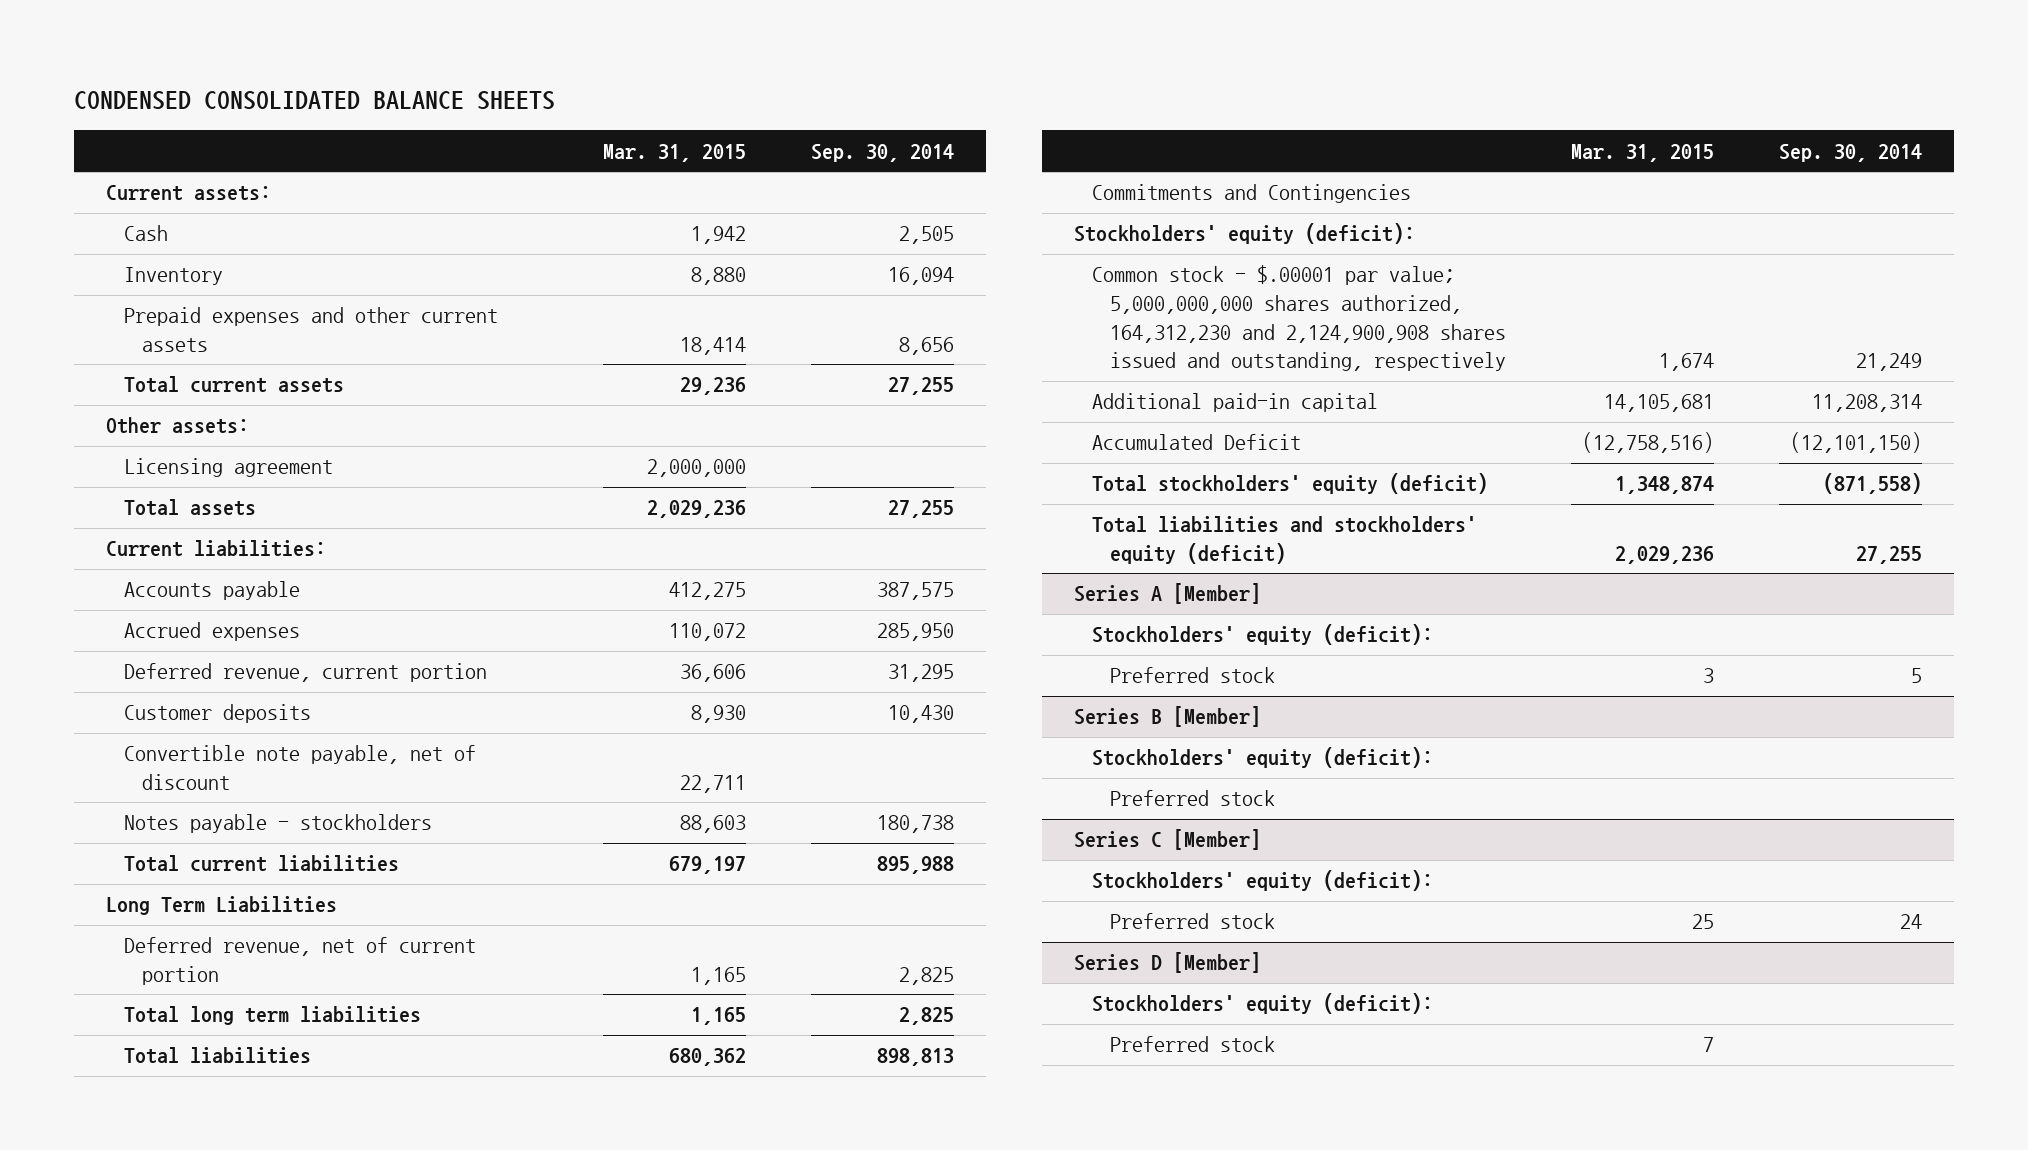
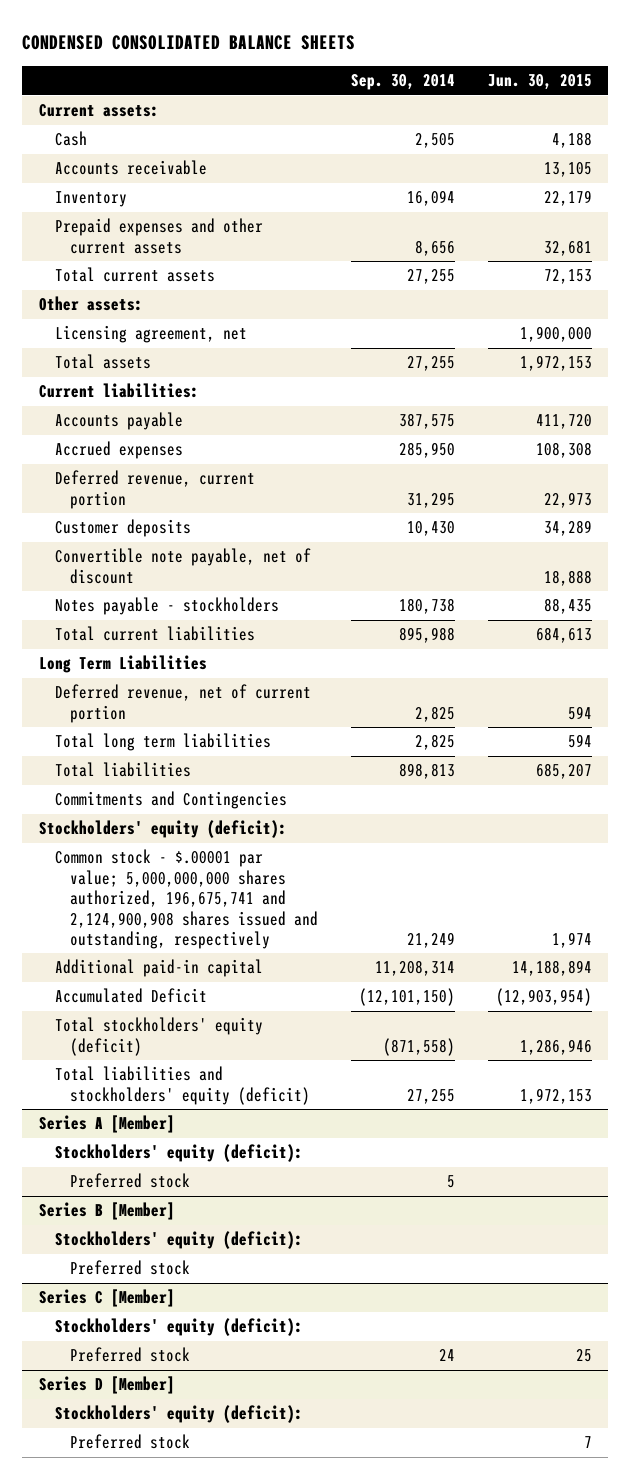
[602,143,746,162] Mar. 31, 2015 -> none
none -> [487,74,592,91] Jun. 30, 2015
none -> [54,160,207,176] Accounts receivable
[123,458,333,478] Licensing agreement -> [54,325,247,344] Licensing agreement, net
[1091,265,1506,372] Common stock - $.00001 par value; 5,000,000,000 shares authorized, 164,312,230 and 2,124,900,908 shares issued and outstanding, respectively -> [54,849,319,950] Common stock - $.00001 par value; 5,000,000,000 shares authorized, 196,675,741 and 2,124,900,908 shares issued and outstanding, respectively

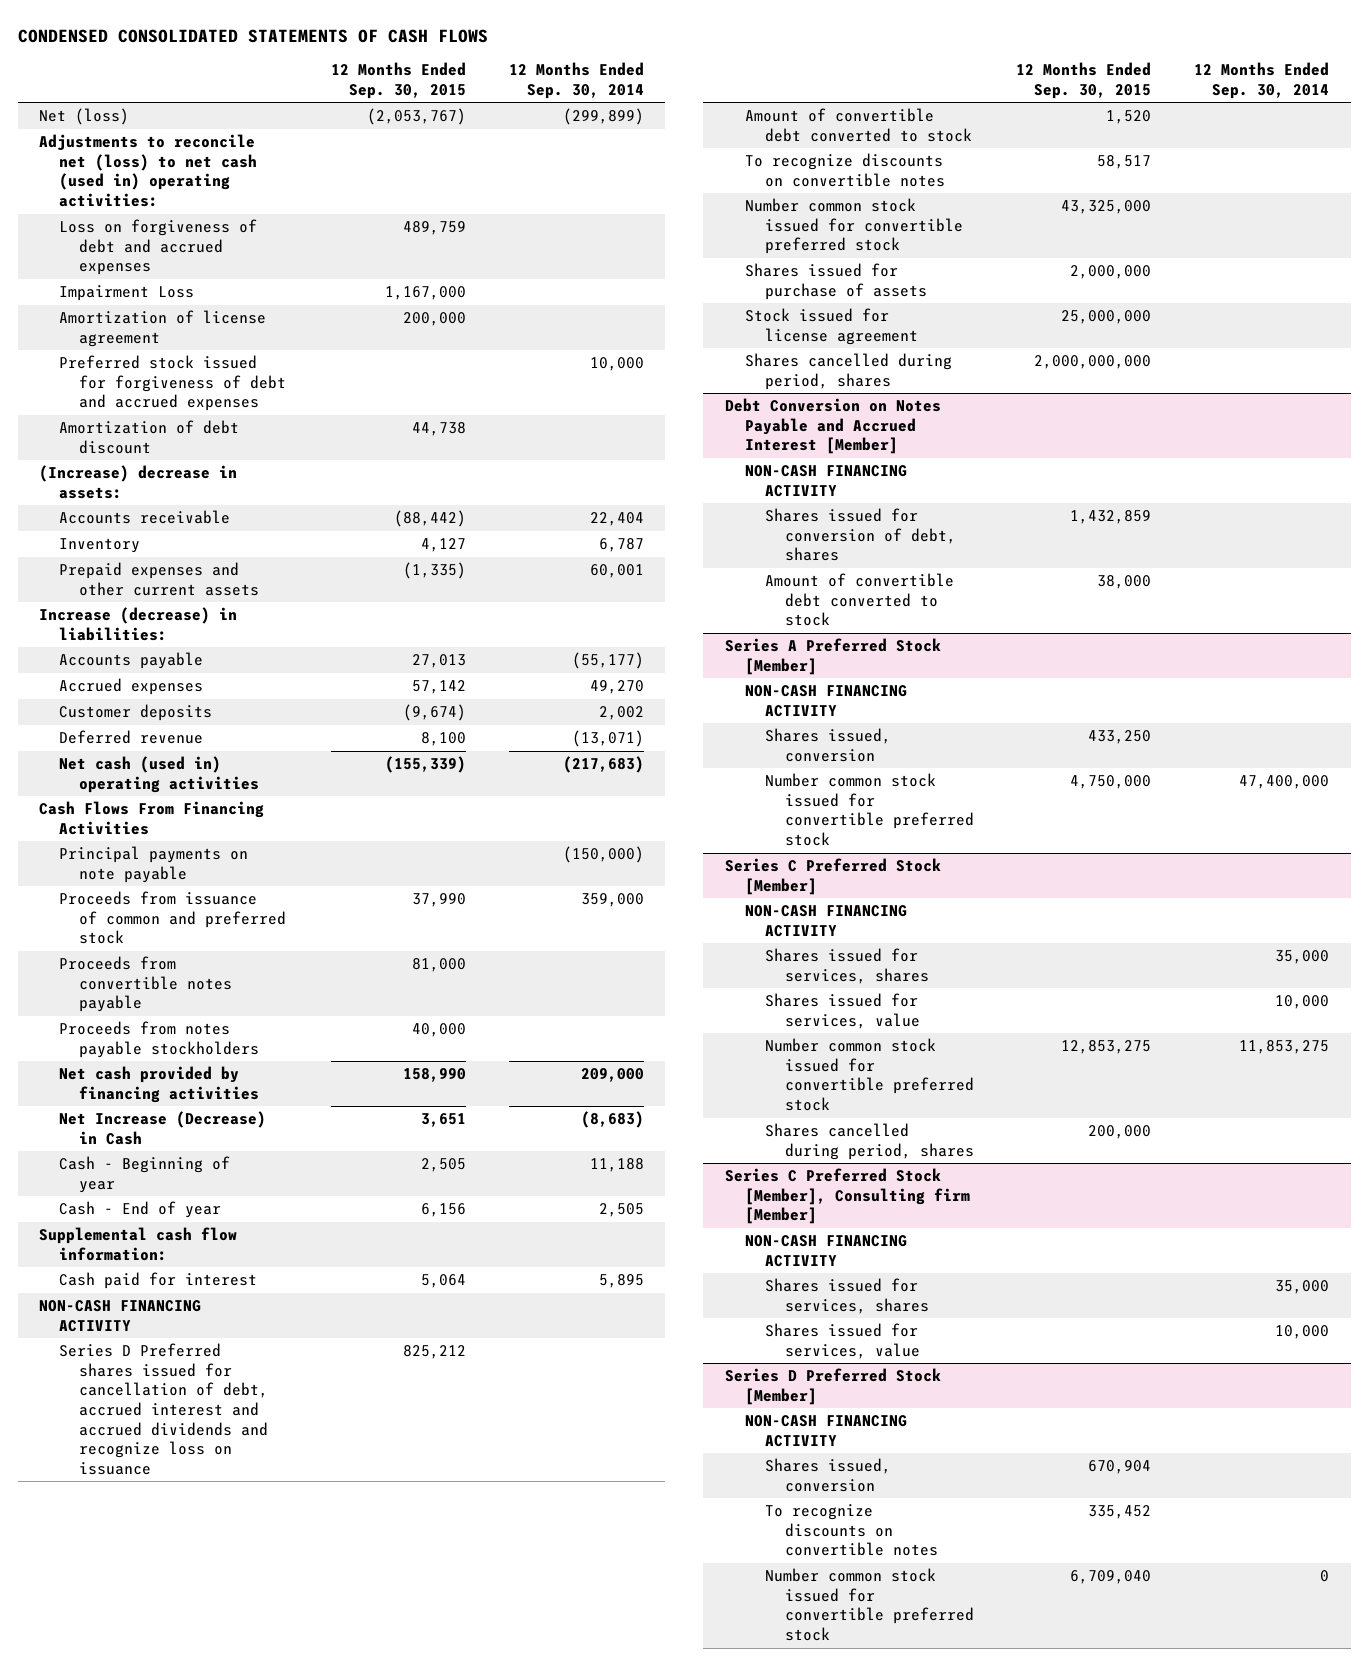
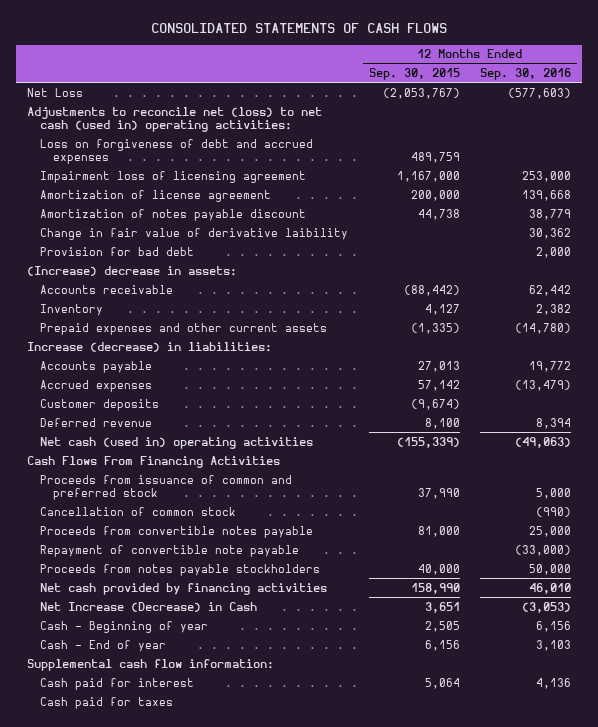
[17,28,488,43] CONDENSED CONSOLIDATED STATEMENTS OF CASH FLOWS -> [151,23,448,34] CONSOLIDATED STATEMENTS OF CASH FLOWS
[508,62,644,99] 12 Months Ended Sep. 30, 2014 -> none
none -> [480,67,572,80] Sep. 30, 2016
[39,108,130,126] Net (loss) -> [26,87,83,97] Net Loss
[59,285,195,302] Impairment Loss -> [39,170,306,183] Impairment loss of licensing agreement
[59,355,287,412] Preferred stock issued for forgiveness of debt and accrued expenses -> none
[59,420,240,454] Amortization of debt discount -> [39,208,306,221] Amortization of notes payable discount
none -> [39,227,348,240] Change in fair value of derivative laibility
none -> [39,246,194,256] Provision for bad debt
[59,846,249,883] Principal payments on note payable -> none
none -> [39,506,236,516] Cancellation of common stock
none -> [39,544,299,557] Repayment of convertible note payable
[39,1300,202,1332] NON-CASH FINANCING ACTIVITY -> none
[59,1343,269,1475] Series D Preferred shares issued for cancellation of debt, accrued interest and accrued dividends and recognize loss on issuance -> none
[744,108,972,142] Amount of convertible debt converted to stock -> none
[744,153,945,187] To recognize discounts on convertible notes -> none
[744,198,963,255] Number common stock issued for convertible preferred stock -> none
[744,263,927,300] Shares issued for purchase of assets -> none
[744,308,918,345] Stock issued for license agreement -> none
[744,353,952,390] Shares cancelled during period, shares -> none
[724,398,941,455] Debt Conversion on Notes Payable and Accrued Interest [Member] -> none
[744,465,907,497] NON-CASH FINANCING ACTIVITY -> none
[764,508,956,562] Shares issued for conversion of debt, shares -> none
[764,573,954,627] Amount of convertible debt converted to stock -> none
[724,638,941,675] Series A Preferred Stock [Member] -> none
[744,685,907,717] NON-CASH FINANCING ACTIVITY -> none
[764,728,891,762] Shares issued, conversion -> none
[764,773,974,847] Number common stock issued for convertible preferred stock -> none
[724,858,941,895] Series C Preferred Stock [Member] -> none
[744,905,907,937] NON-CASH FINANCING ACTIVITY -> none
[764,948,929,984] Shares issued for services, shares -> none
[764,993,920,1029] Shares issued for services, value -> none
[764,1038,974,1112] Number common stock issued for convertible preferred stock -> none
[764,1123,974,1160] Shares cancelled during period, shares -> none
[724,1168,970,1225] Series C Preferred Stock [Member], Consulting firm [Member] -> none
[744,1235,907,1267] NON-CASH FINANCING ACTIVITY -> none
[764,1278,929,1314] Shares issued for services, shares -> none
[764,1323,920,1359] Shares issued for services, value -> none
[724,1368,941,1405] Series D Preferred Stock [Member] -> none
[744,1415,907,1447] NON-CASH FINANCING ACTIVITY -> none
[764,1458,891,1492] Shares issued, conversion -> none
[764,1504,938,1557] To recognize discounts on convertible notes -> none
[764,1568,974,1642] Number common stock issued for convertible preferred stock -> none
none -> [39,696,173,709] Cash paid for taxes

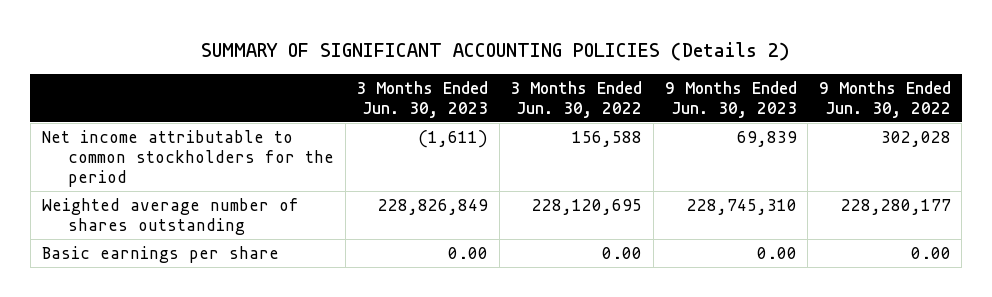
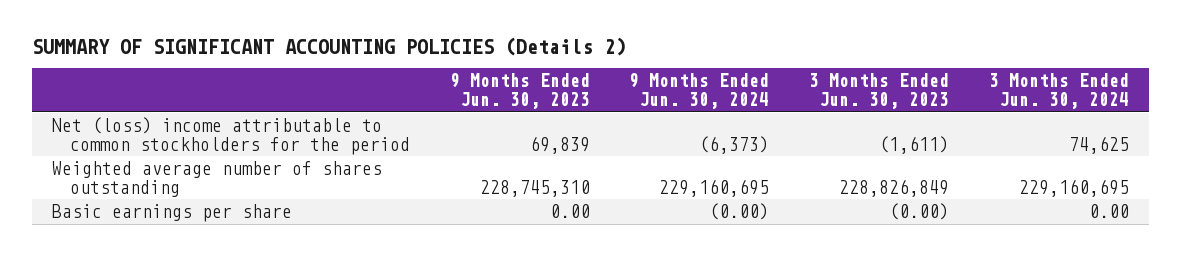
[510,80,643,118] 3 Months Ended Jun. 30, 2022 -> none
[818,80,951,118] 9 Months Ended Jun. 30, 2022 -> none
none -> [629,73,770,109] 9 Months Ended Jun. 30, 2024
none -> [988,73,1129,109] 3 Months Ended Jun. 30, 2024
[41,129,335,188] Net income attributable to common stockholders for the period -> [51,117,410,155] Net (loss) income attributable to common stockholders for the period
[448,246,489,259] 0.00 -> [889,203,950,221] (0.00)

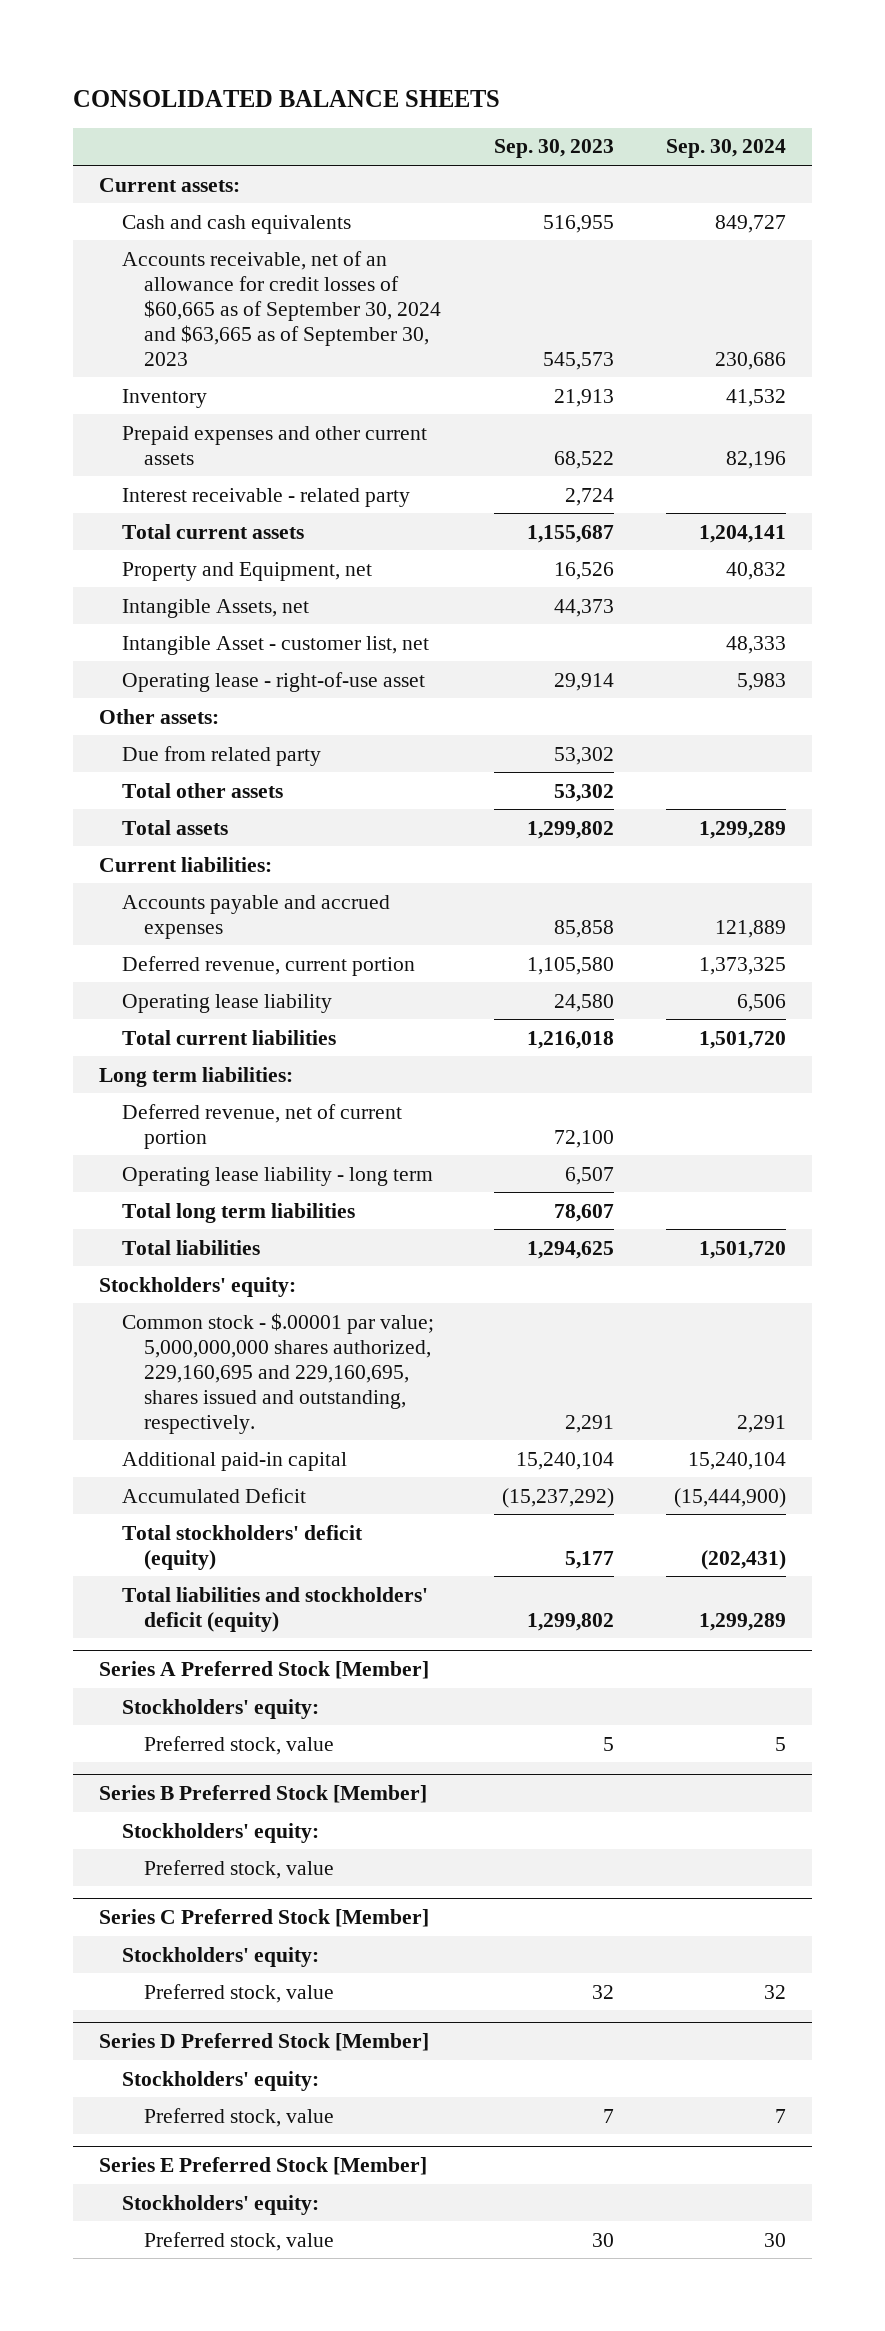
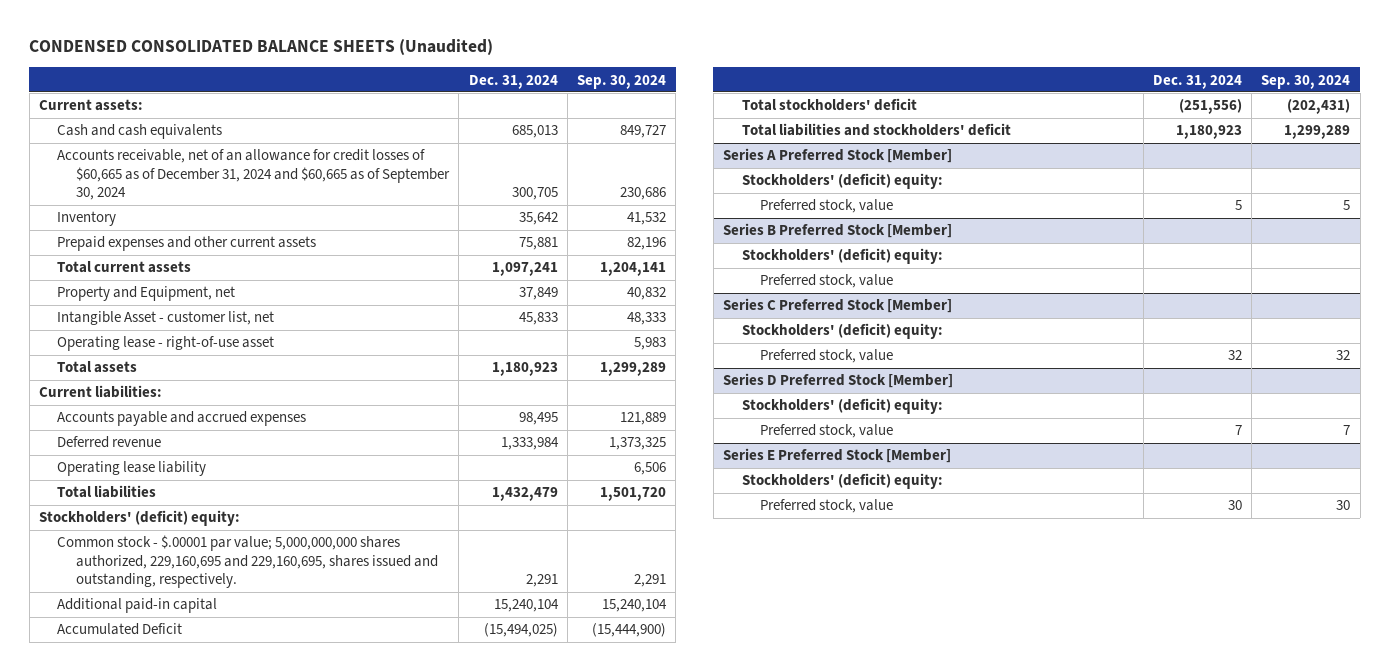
[73,89,501,107] CONSOLIDATED BALANCE SHEETS -> [29,39,494,56] CONDENSED CONSOLIDATED BALANCE SHEETS (Unaudited)
[493,139,614,159] Sep. 30, 2023 -> none
none -> [468,74,558,89] Dec. 31, 2024
[121,250,442,366] Accounts receivable, net of an allowance for credit losses of $60,665 as of September 30, 2024 and $63,665 as of September 30, 2023 -> [57,149,451,201] Accounts receivable, net of an allowance for credit losses of $60,665 as of December 31, 2024 and $60,665 as of September 30, 2024
[121,487,410,507] Interest receivable - related party -> none
[121,598,309,618] Intangible Assets, net -> none
[99,708,220,724] Other assets: -> none
[121,745,321,766] Due from related party -> none
[121,782,283,798] Total other assets -> none
[121,955,415,976] Deferred revenue, current portion -> [57,436,162,449] Deferred revenue
[121,1029,336,1045] Total current liabilities -> none
[99,1066,294,1087] Long term liabilities: -> none
[121,1103,402,1149] Deferred revenue, net of current portion -> none
[121,1166,433,1186] Operating lease liability - long term -> none
[121,1202,355,1223] Total long term liabilities -> none
[99,1276,297,1297] Stockholders' equity: -> [38,510,240,527] Stockholders' (deficit) equity:
[121,1524,363,1570] Total stockholders' deficit (equity) -> [741,98,917,112] Total stockholders' deficit
[121,1586,428,1632] Total liabilities and stockholders' deficit (equity) -> [741,123,1011,137] Total liabilities and stockholders' deficit
[121,1698,319,1719] Stockholders' equity: -> [741,173,943,190] Stockholders' (deficit) equity:
[121,1822,319,1843] Stockholders' equity: -> [741,248,943,265] Stockholders' (deficit) equity:
[121,1946,319,1967] Stockholders' equity: -> [741,323,943,340] Stockholders' (deficit) equity:
[121,2070,319,2091] Stockholders' equity: -> [741,398,943,415] Stockholders' (deficit) equity:
[121,2194,319,2215] Stockholders' equity: -> [741,473,943,490] Stockholders' (deficit) equity:

